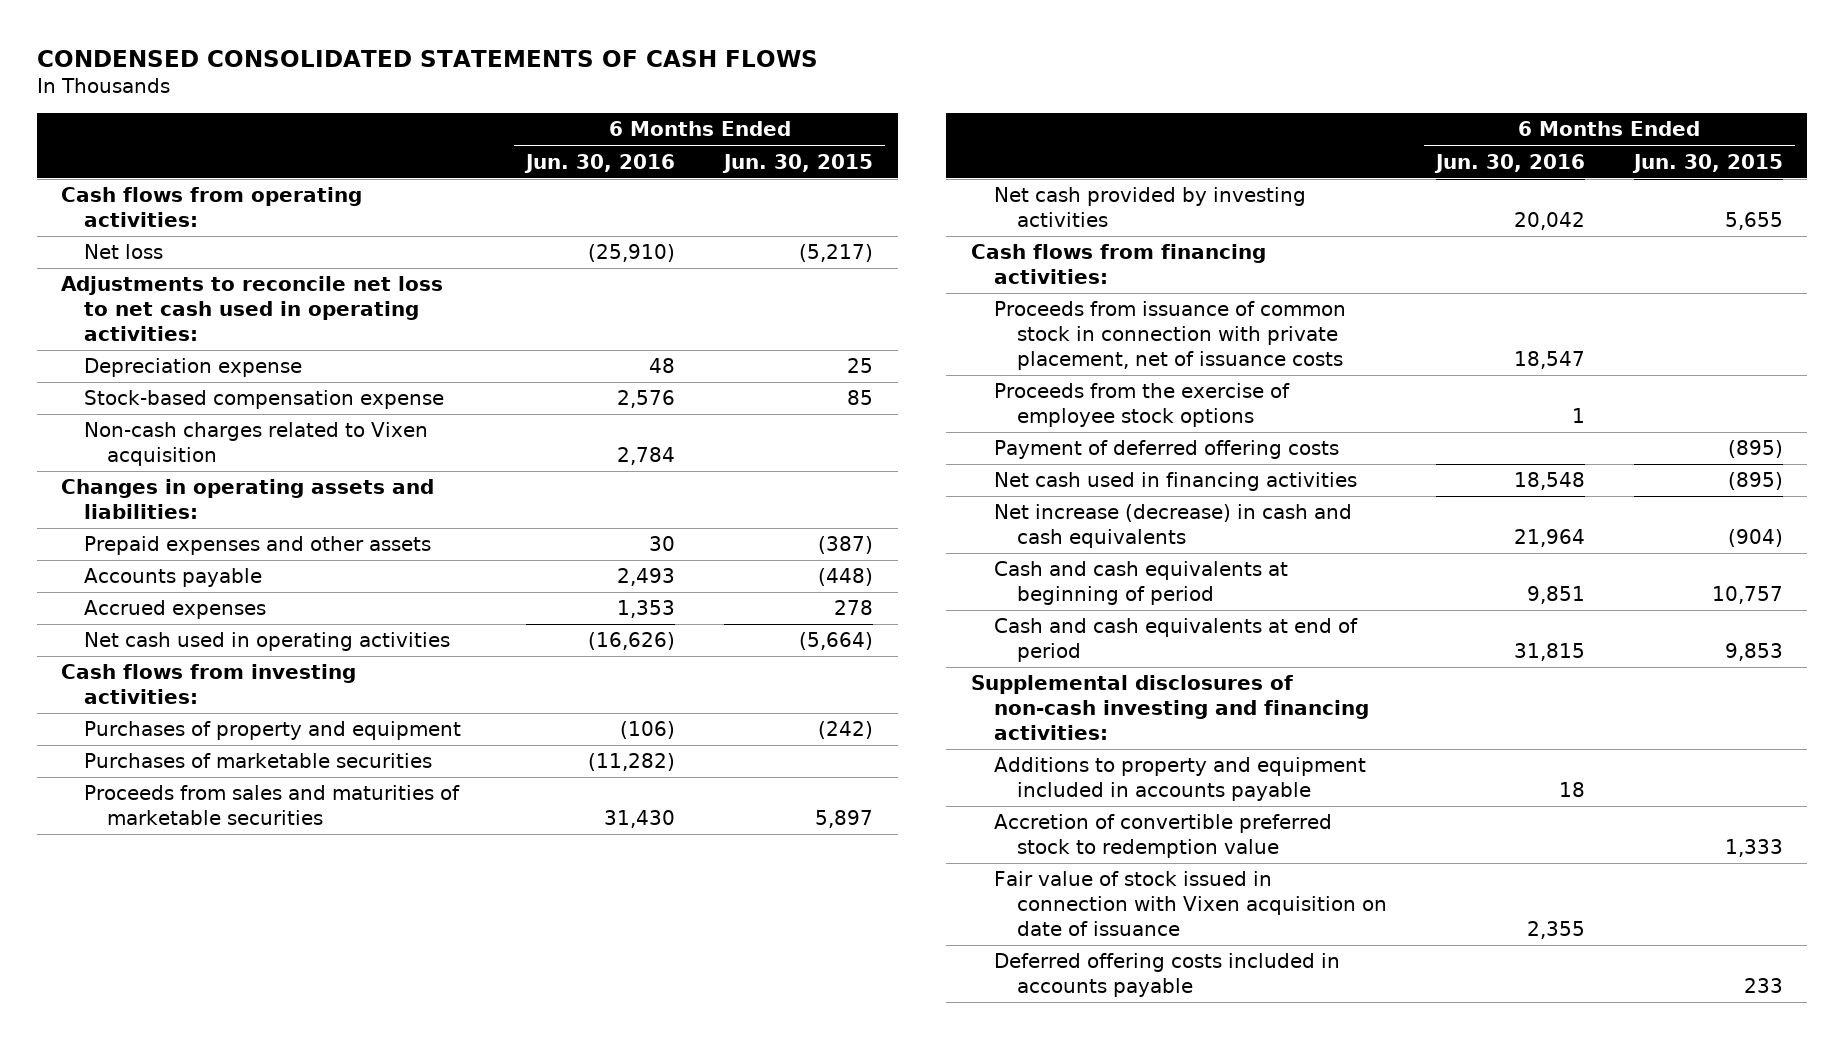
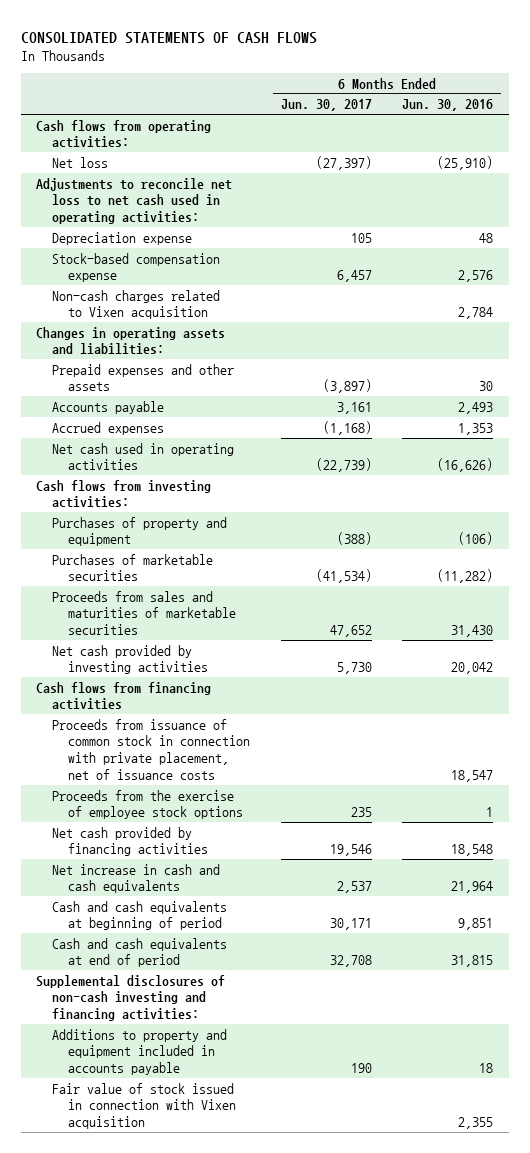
[36,50,818,68] CONDENSED CONSOLIDATED STATEMENTS OF CASH FLOWS -> [20,31,317,44] CONSOLIDATED STATEMENTS OF CASH FLOWS
[722,153,874,173] Jun. 30, 2015 -> none
none -> [280,99,372,112] Jun. 30, 2017
[970,244,1266,285] Cash flows from financing activities: -> [36,681,212,711] Cash flows from financing activities
[993,440,1339,460] Payment of deferred offering costs -> none
[993,472,1357,492] Net cash used in financing activities -> [52,826,209,857] Net cash provided by financing activities
[993,504,1352,549] Net increase (decrease) in cash and cash equivalents -> [52,863,221,894] Net increase in cash and cash equivalents
[993,814,1332,859] Accretion of convertible preferred stock to redemption value -> none
[993,953,1340,998] Deferred offering costs included in accounts payable -> none
[993,871,1388,937] Fair value of stock issued in connection with Vixen acquisition on date of issuance -> [52,1082,237,1130] Fair value of stock issued in connection with Vixen acquisition

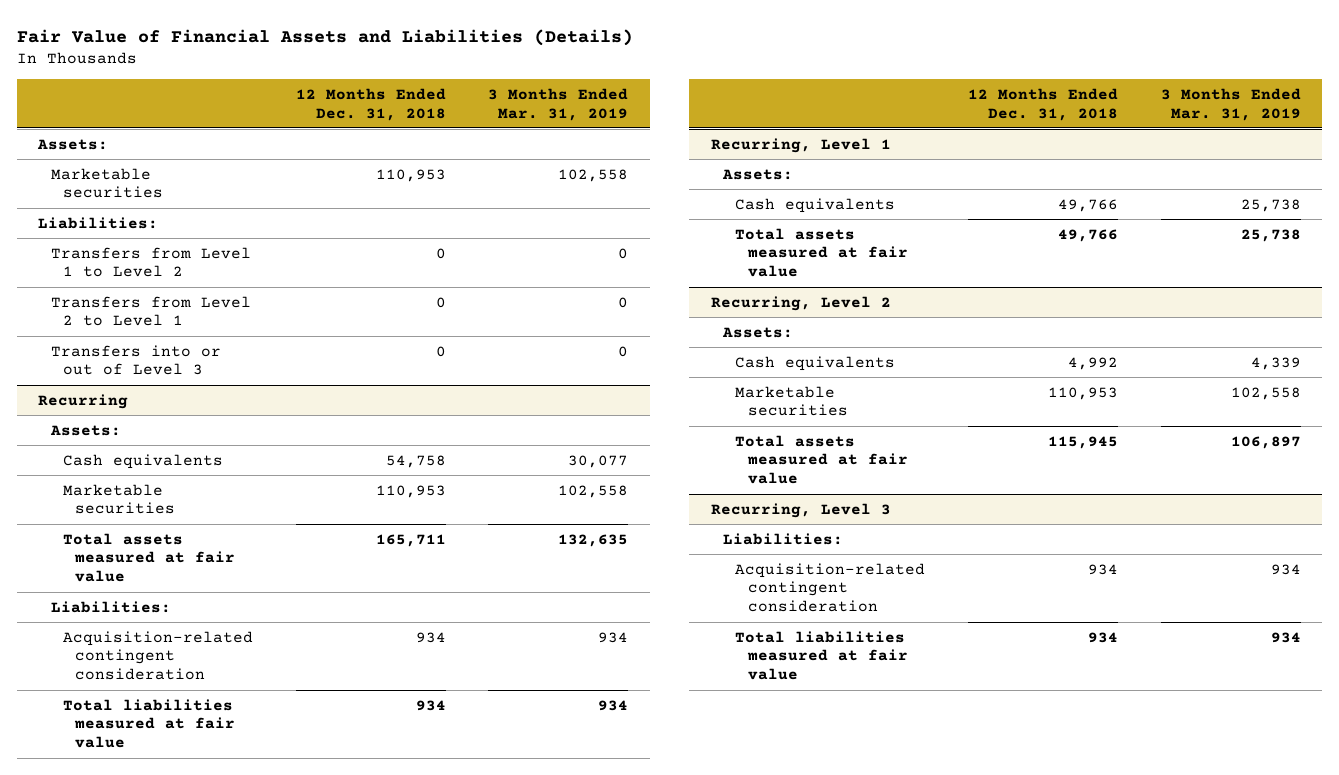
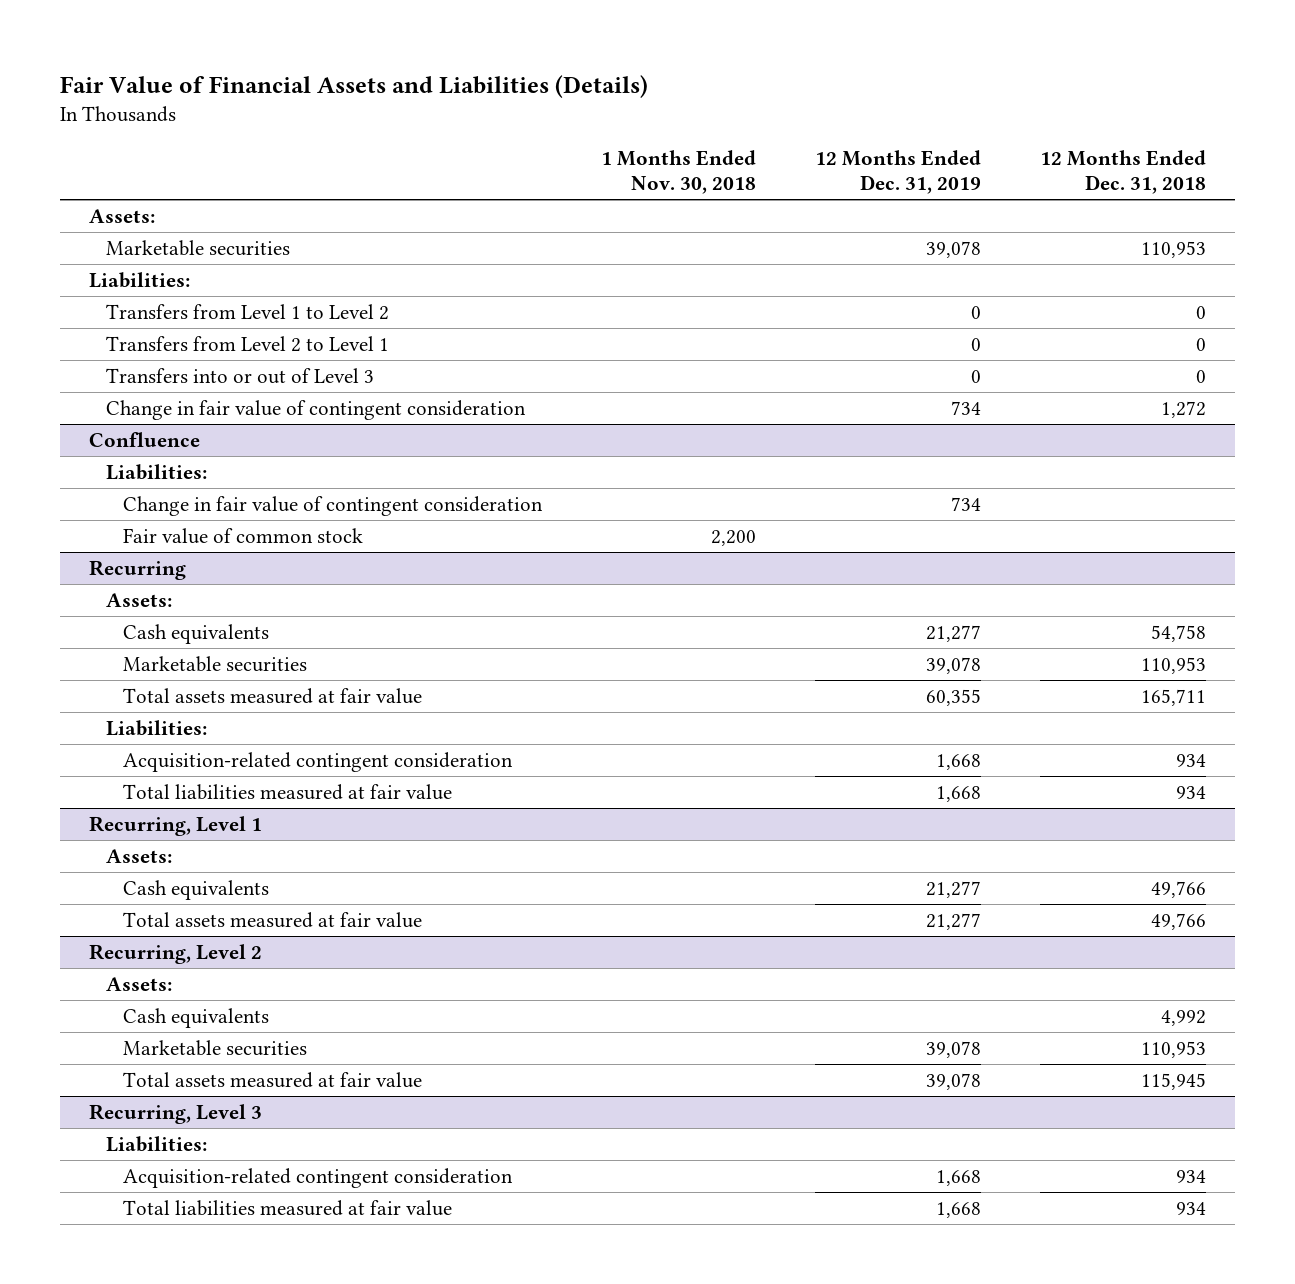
[488,87,629,121] 3 Months Ended Mar. 31, 2019 -> none
none -> [601,150,757,194] 1 Months Ended Nov. 30, 2018
none -> [814,150,981,194] 12 Months Ended Dec. 31, 2019
none -> [106,400,527,421] Change in fair value of contingent consideration
none -> [89,432,201,448] Confluence
none -> [106,464,208,481] Liabilities:
none -> [123,496,544,517] Change in fair value of contingent consideration
none -> [123,528,364,545] Fair value of common stock

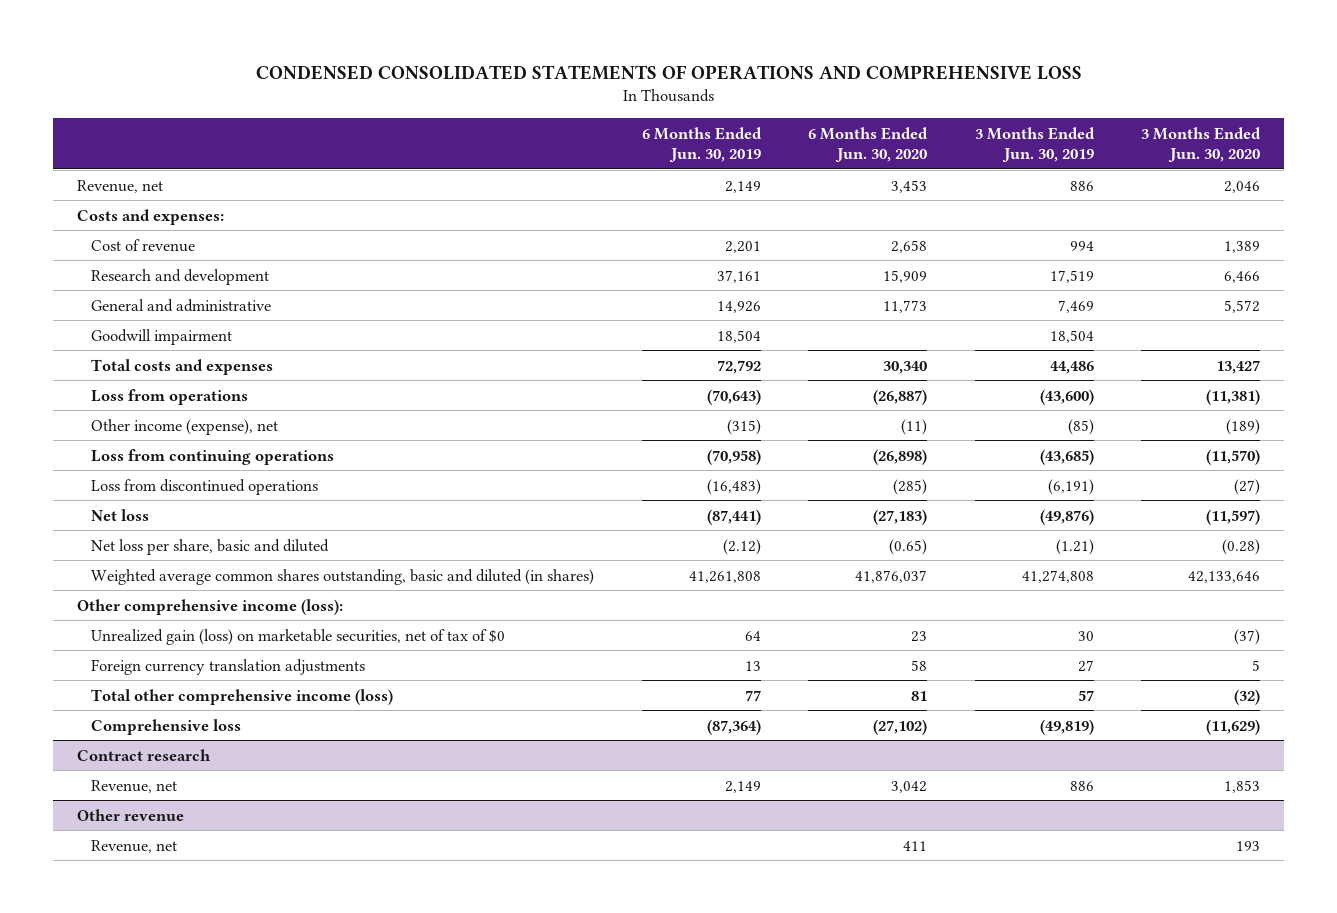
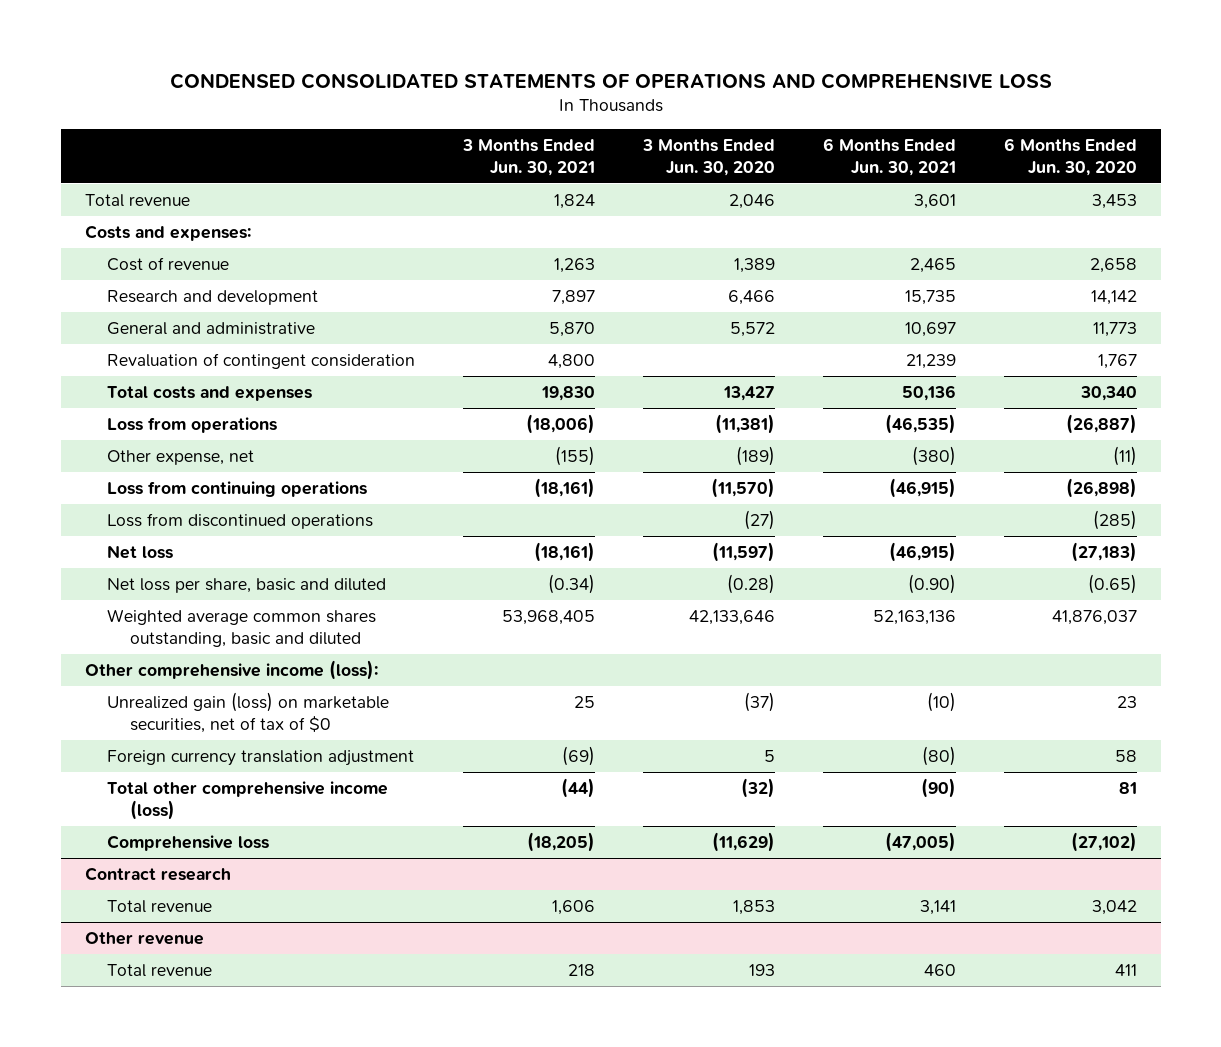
[641,126,762,162] 6 Months Ended Jun. 30, 2019 -> none
[974,126,1095,162] 3 Months Ended Jun. 30, 2019 -> none
none -> [462,138,596,176] 3 Months Ended Jun. 30, 2021
none -> [822,137,956,176] 6 Months Ended Jun. 30, 2021
[77,179,164,193] Revenue, net -> [84,194,190,208] Total revenue
[883,269,928,283] 15,909 -> [1090,290,1137,306] 14,142
[91,328,233,345] Goodwill impairment -> none
none -> [107,353,416,370] Revaluation of contingent consideration
[91,418,279,435] Other income (expense), net -> [107,450,255,466] Other expense, net
[91,568,595,585] Weighted average common shares outstanding, basic and diluted (in shares) -> [107,609,377,648] Weighted average common shares outstanding, basic and diluted
[91,658,366,675] Foreign currency translation adjustments -> [107,750,415,767] Foreign currency translation adjustment
[91,779,178,793] Revenue, net -> [107,900,213,914] Total revenue
[91,839,178,853] Revenue, net -> [107,964,213,978] Total revenue

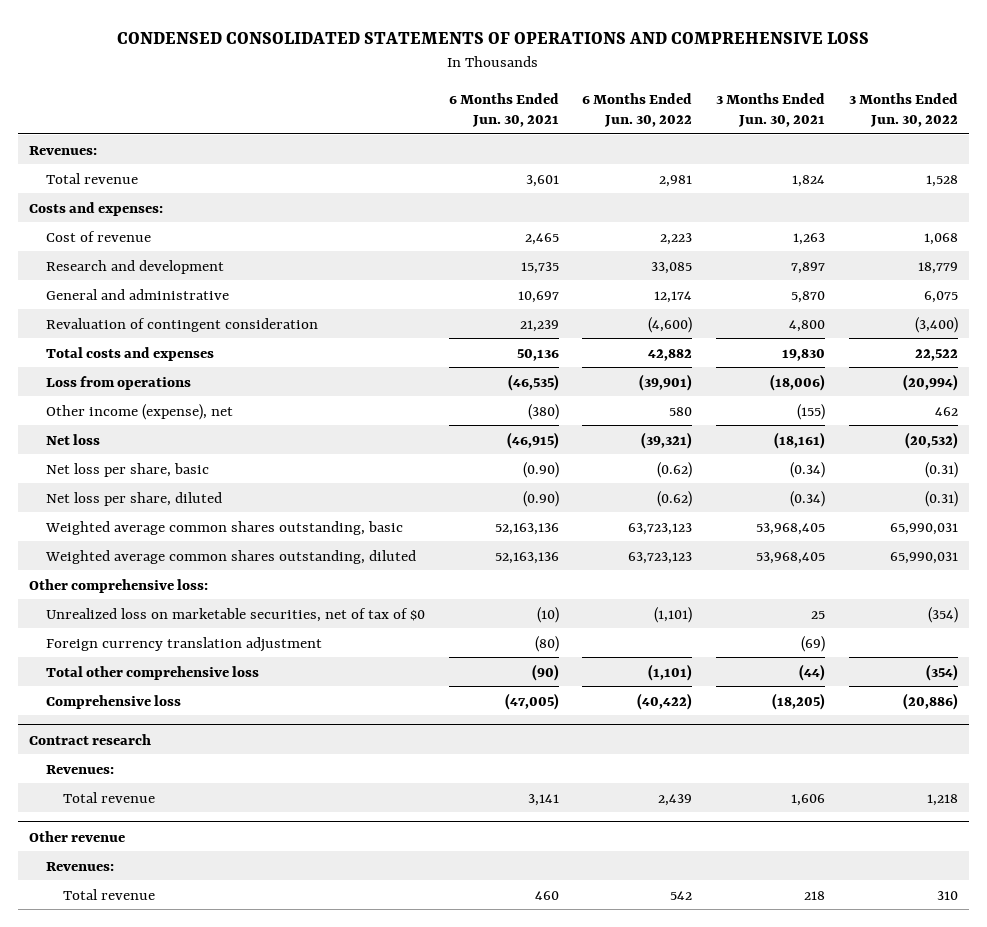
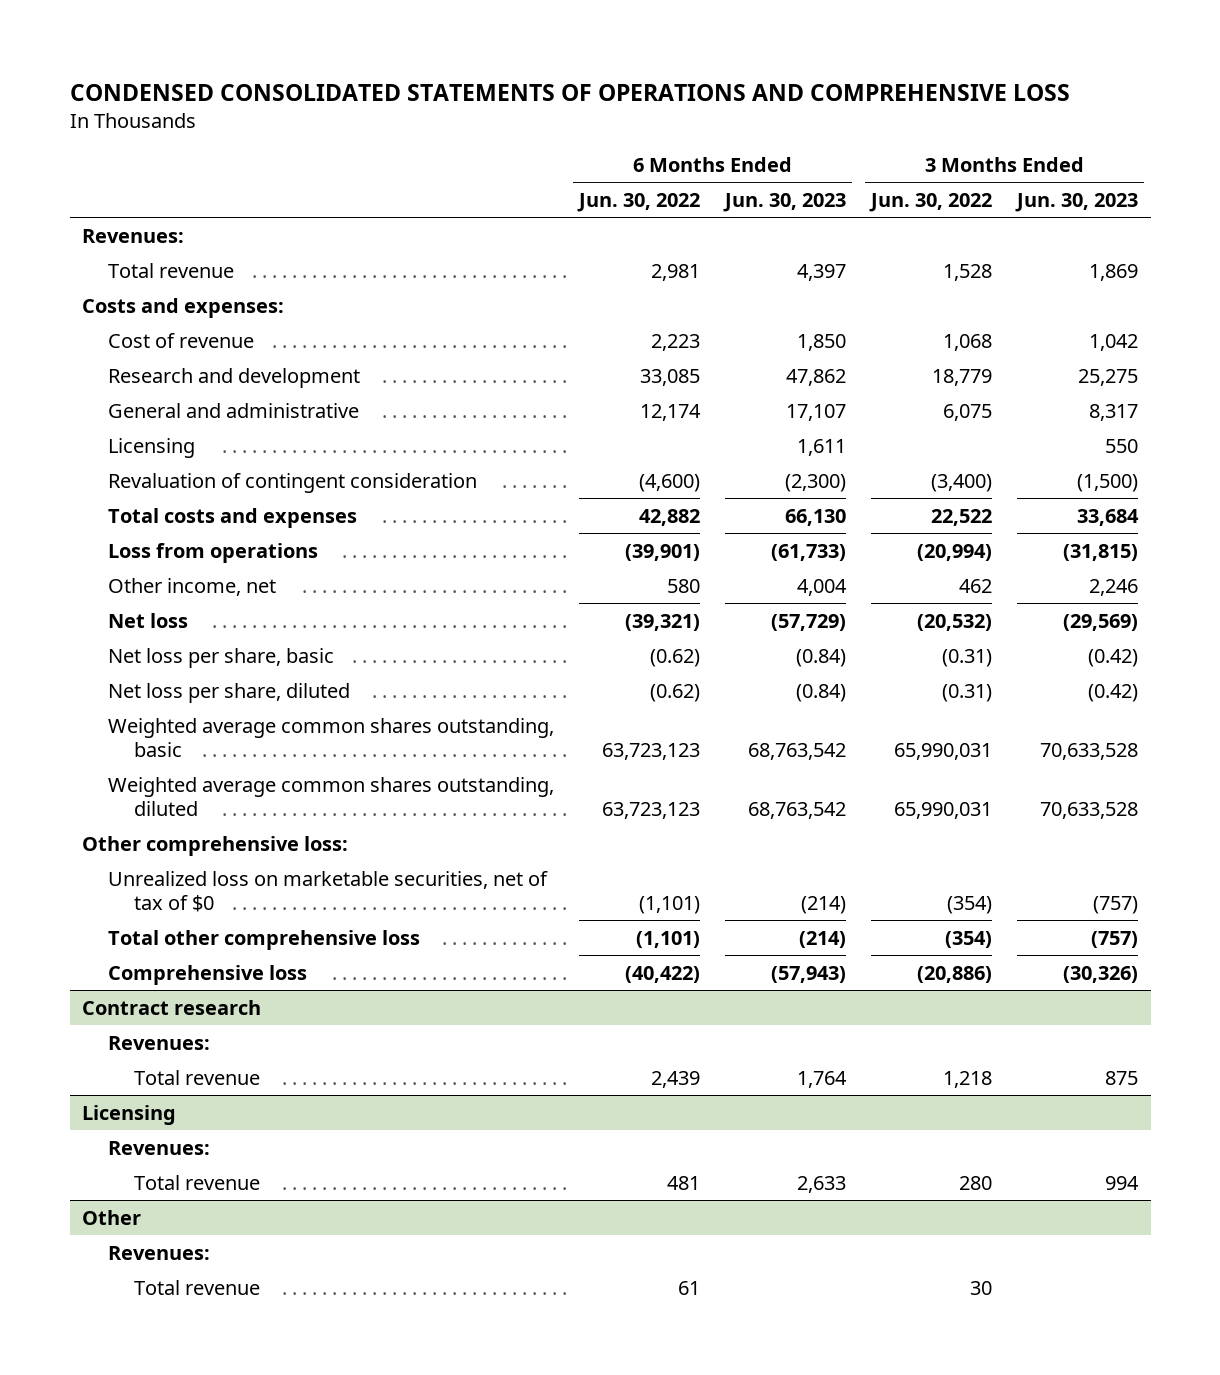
[448,92,559,127] 6 Months Ended Jun. 30, 2021 -> none
[715,92,825,127] 3 Months Ended Jun. 30, 2021 -> none
none -> [723,192,847,212] Jun. 30, 2023
none -> [1015,192,1139,212] Jun. 30, 2023
none -> [108,437,196,458] Licensing
[46,403,234,420] Other income (expense), net -> [108,577,277,596] Other income, net
[46,636,323,652] Foreign currency translation adjustment -> none
[29,830,126,842] Other revenue -> none
none -> [82,1104,177,1125] Licensing
[670,890,693,900] 542 -> [667,1175,701,1190] 481
[936,890,958,900] 310 -> [959,1175,993,1190] 280
none -> [82,1209,142,1225] Other
none -> [108,1245,211,1260] Revenues:
none -> [134,1279,261,1295] Total revenue

